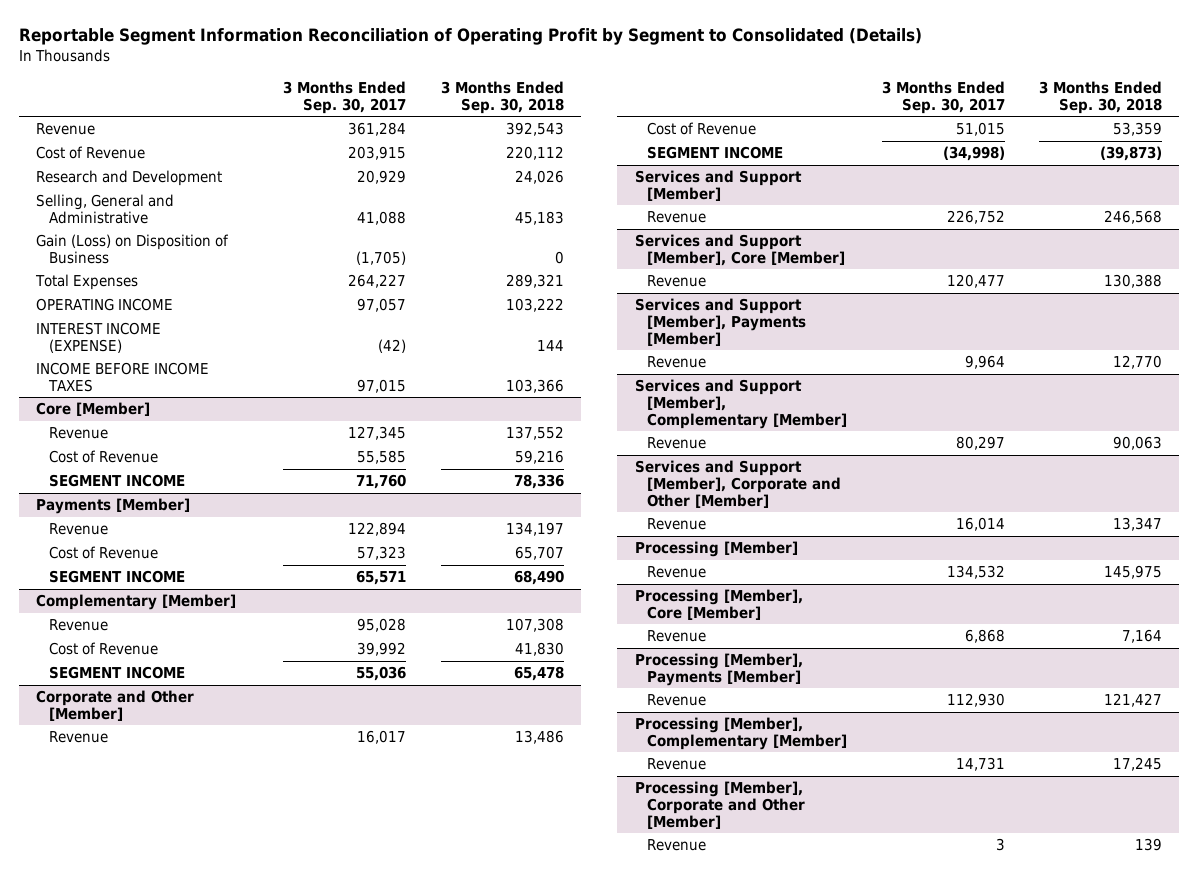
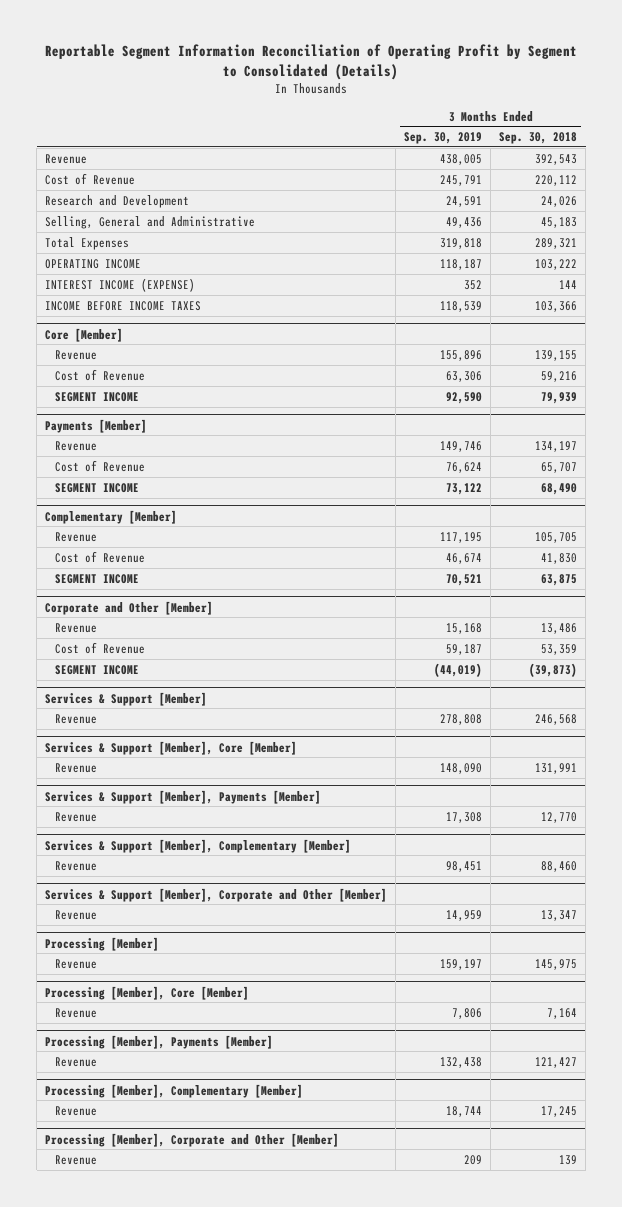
[283,81,407,114] 3 Months Ended Sep. 30, 2017 -> none
none -> [404,132,483,145] Sep. 30, 2019
[35,234,229,265] Gain (Loss) on Disposition of Business -> none
[505,426,564,441] 137,552 -> [535,349,578,361] 139,155
[513,474,564,490] 78,336 -> [541,391,578,404] 79,939
[505,618,564,633] 107,308 -> [535,531,578,543] 105,705
[513,666,564,682] 65,478 -> [541,573,578,586] 63,875
[634,170,802,202] Services and Support [Member] -> [45,691,208,706] Services & Support [Member]
[634,234,846,267] Services and Support [Member], Core [Member] -> [45,740,298,755] Services & Support [Member], Core [Member]
[1104,274,1163,289] 130,388 -> [535,762,578,774] 131,991
[634,298,807,346] Services and Support [Member], Payments [Member] -> [45,789,322,804] Services & Support [Member], Payments [Member]
[634,379,848,429] Services and Support [Member], Complementary [Member] -> [45,838,352,853] Services & Support [Member], Complementary [Member]
[1113,436,1163,451] 90,063 -> [541,860,578,872] 88,460
[634,460,842,508] Services and Support [Member], Corporate and Other [Member] -> [45,887,388,902] Services & Support [Member], Corporate and Other [Member]

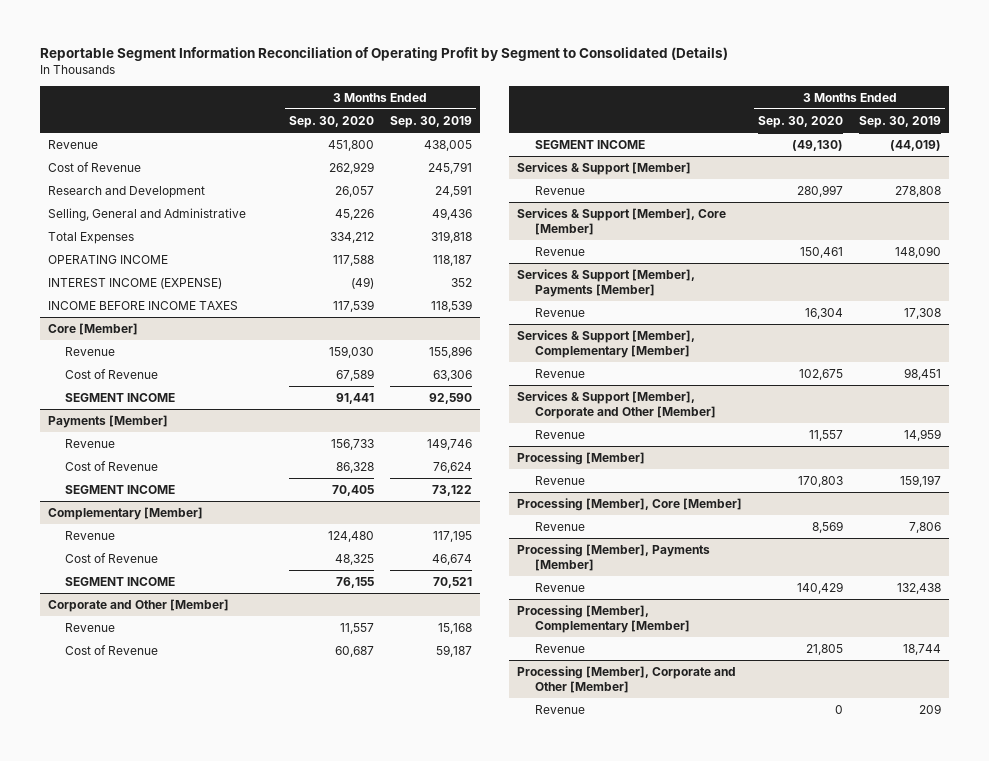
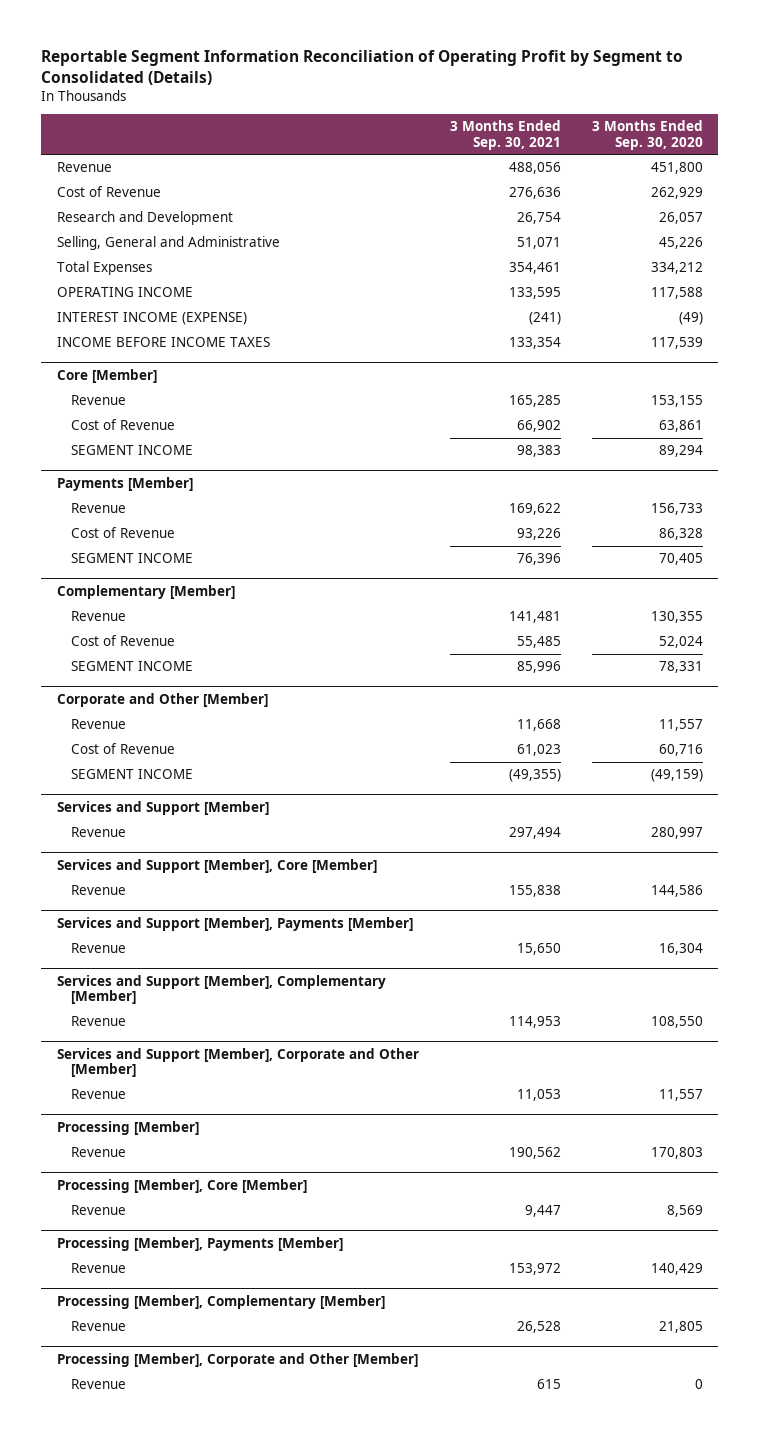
[389,115,472,128] Sep. 30, 2019 -> none
none -> [449,120,561,150] 3 Months Ended Sep. 30, 2021
[328,345,374,358] 159,030 -> [650,395,703,408] 153,155
[335,368,374,381] 67,589 -> [658,420,703,433] 63,861
[335,392,374,404] 91,441 -> [658,445,703,458] 89,294
[327,530,374,542] 124,480 -> [650,611,703,624] 130,355
[334,553,374,565] 48,325 -> [658,636,703,649] 52,024
[335,576,374,588] 76,155 -> [658,661,703,674] 78,331
[334,645,374,657] 60,687 -> [658,744,703,757] 60,716
[792,139,844,151] (49,130) -> [650,769,703,783] (49,159)
[517,161,692,175] Services & Support [Member] -> [56,800,269,815] Services and Support [Member]
[517,207,727,235] Services & Support [Member], Core [Member] -> [56,858,377,873] Services and Support [Member], Core [Member]
[800,246,844,258] 150,461 -> [650,885,703,898] 144,586
[517,268,696,297] Services & Support [Member], Payments [Member] -> [56,916,413,931] Services and Support [Member], Payments [Member]
[517,329,696,358] Services & Support [Member], Complementary [Member] -> [56,974,386,1005] Services and Support [Member], Complementary [Member]
[799,368,844,380] 102,675 -> [650,1016,703,1029] 108,550
[517,390,716,419] Services & Support [Member], Corporate and Other [Member] -> [56,1047,419,1078] Services and Support [Member], Corporate and Other [Member]

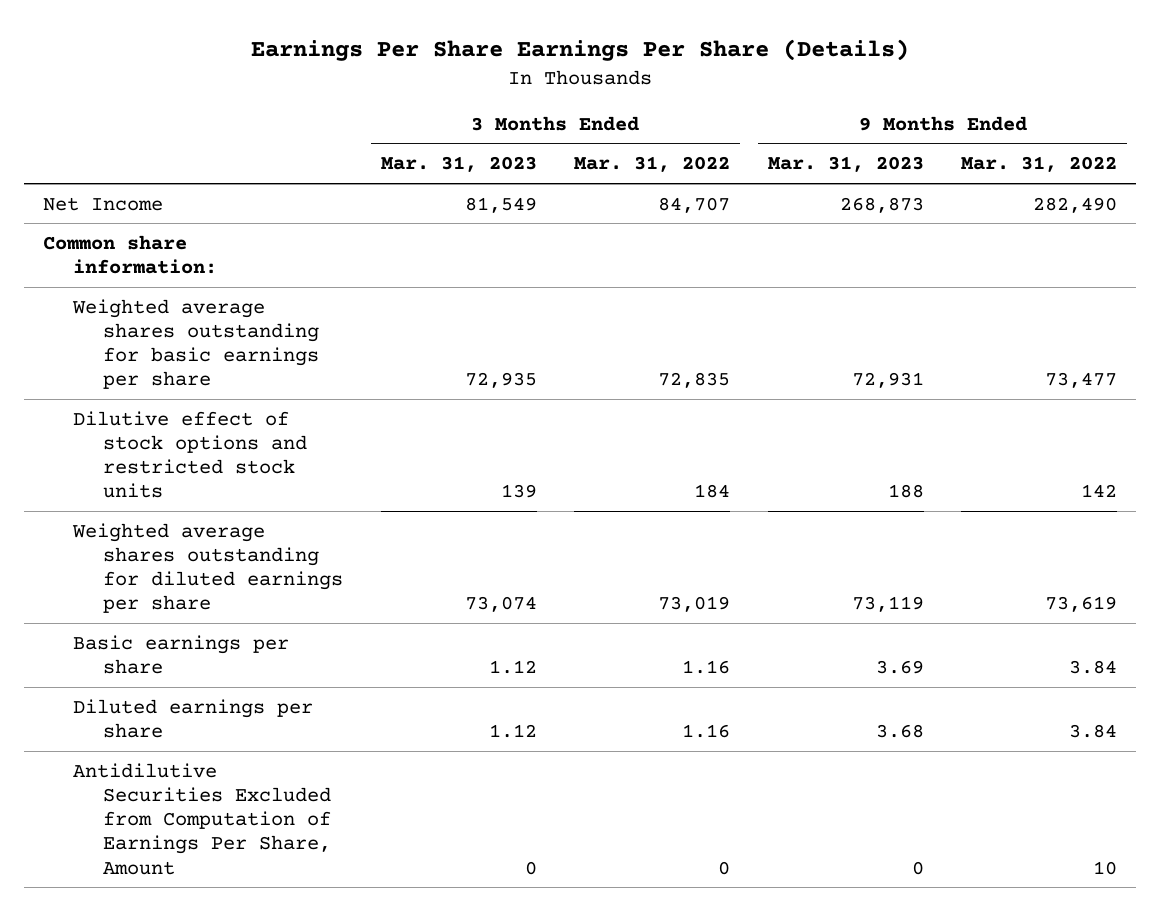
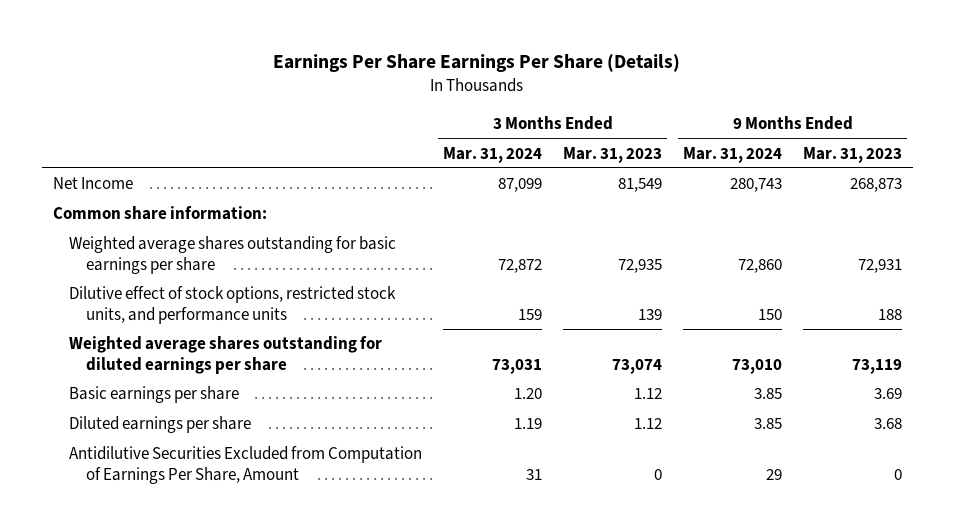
[574,156,731,173] Mar. 31, 2022 -> none
[961,156,1118,173] Mar. 31, 2022 -> none
none -> [443,146,543,163] Mar. 31, 2024
none -> [683,146,783,163] Mar. 31, 2024
[72,410,307,499] Dilutive effect of stock options and restricted stock units -> [69,286,397,325] Dilutive effect of stock options, restricted stock units, and performance units

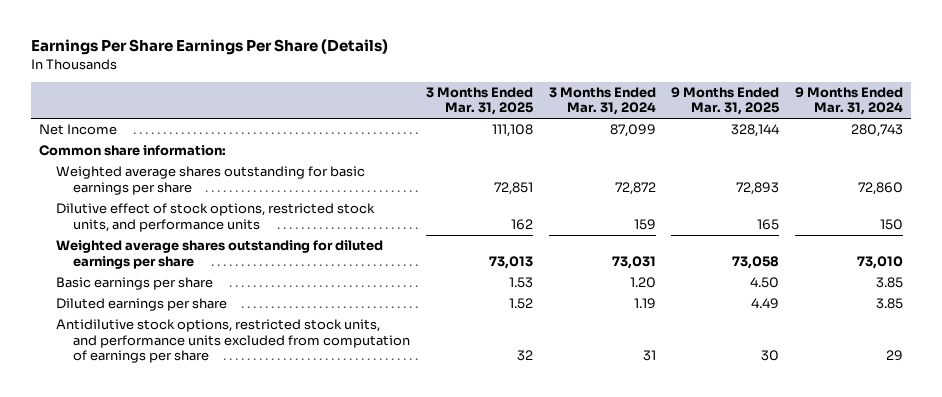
[563,146,663,163] Mar. 31, 2023 -> none
[803,146,903,163] Mar. 31, 2023 -> none
none -> [425,86,533,116] 3 Months Ended Mar. 31, 2025
none -> [671,86,780,116] 9 Months Ended Mar. 31, 2025
[69,446,423,485] Antidilutive Securities Excluded from Computation of Earnings Per Share, Amount -> [56,319,411,364] Antidilutive stock options, restricted stock units, and performance units excluded from computation of earnings per share

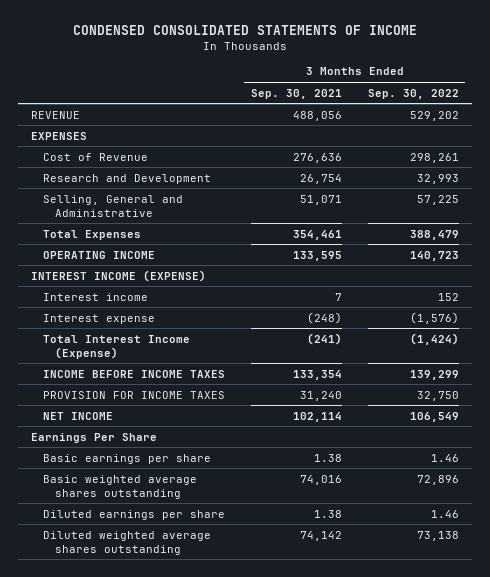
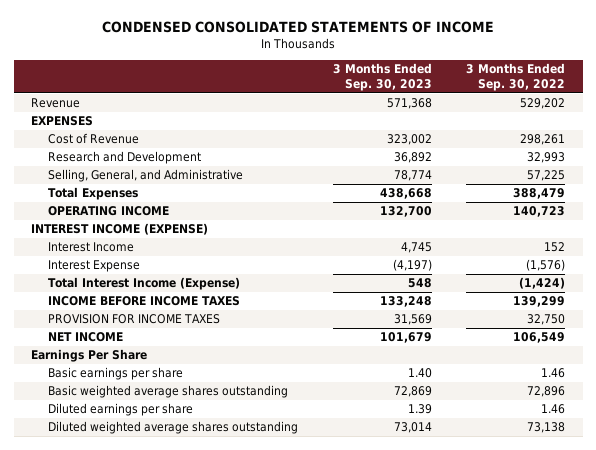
[250,88,342,99] Sep. 30, 2021 -> none
none -> [332,62,432,91] 3 Months Ended Sep. 30, 2023
[30,110,80,119] REVENUE -> [31,98,81,109] Revenue
[42,194,183,217] Selling, General and Administrative -> [48,169,244,183] Selling, General, and Administrative
[42,292,148,301] Interest income -> [48,242,135,253] Interest Income
[42,313,155,324] Interest expense -> [48,260,141,273] Interest Expense

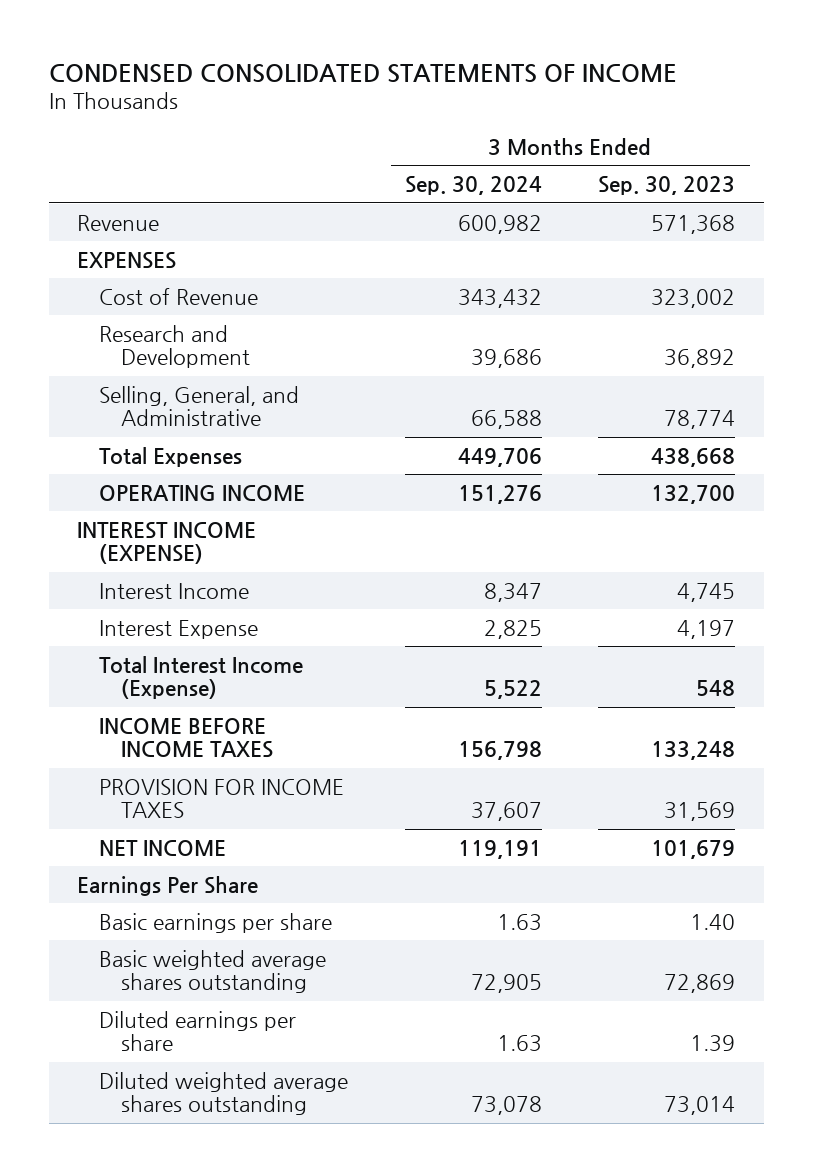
[466,62,566,91] 3 Months Ended Sep. 30, 2022 -> none
none -> [404,176,542,196] Sep. 30, 2024
[392,259,432,272] (4,197) -> [677,619,736,639] 4,197

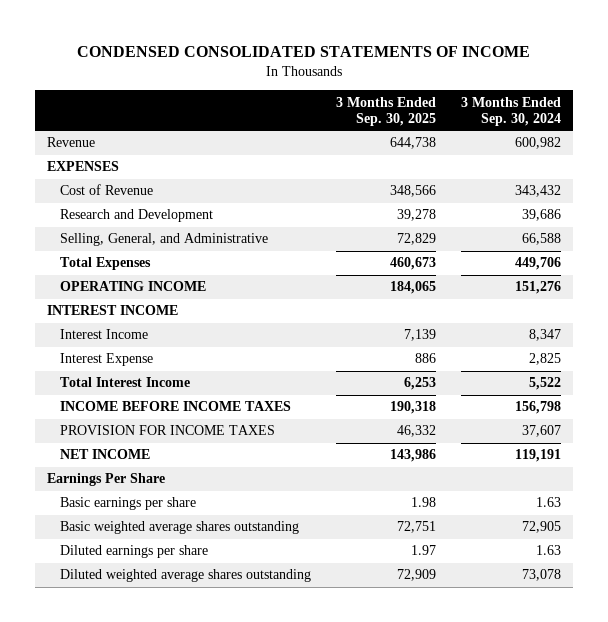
[598,176,736,196] Sep. 30, 2023 -> none
none -> [336,96,437,126] 3 Months Ended Sep. 30, 2025
[77,521,257,565] INTEREST INCOME (EXPENSE) -> [47,305,179,316] INTEREST INCOME
[99,655,304,700] Total Interest Income (Expense) -> [60,377,191,388] Total Interest Income

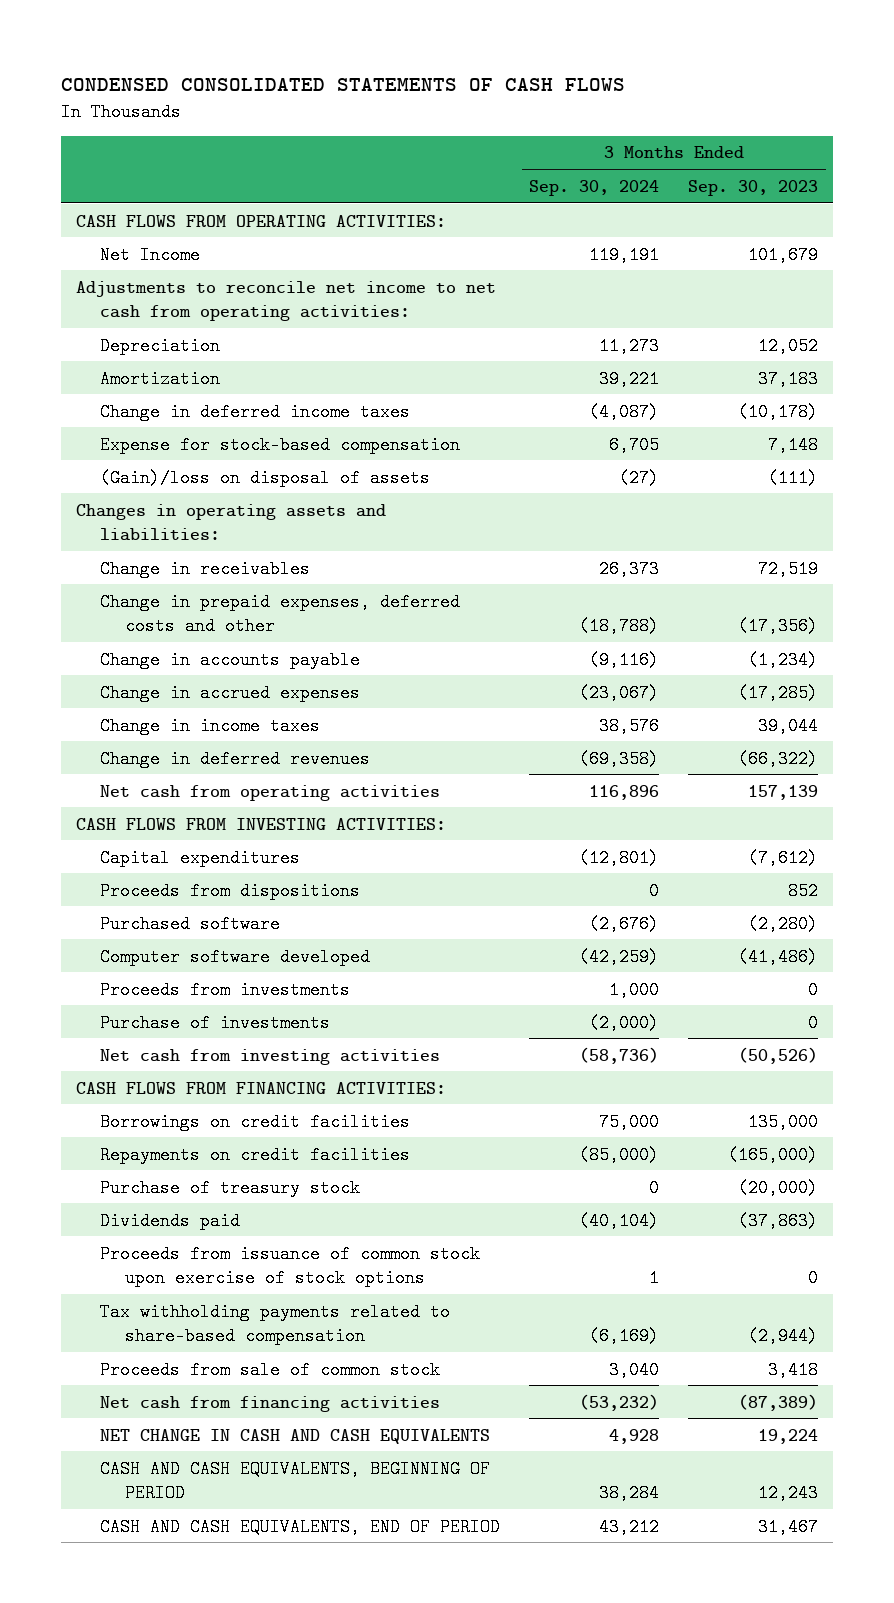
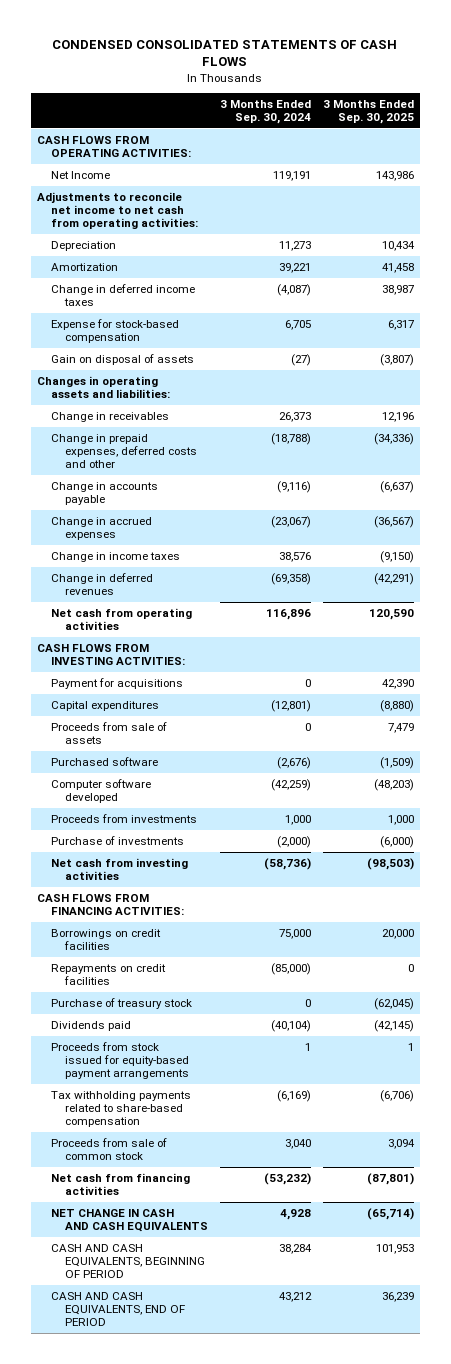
[688,179,819,196] Sep. 30, 2023 -> none
none -> [322,99,414,125] 3 Months Ended Sep. 30, 2025
[100,468,431,487] (Gain)/loss on disposal of assets -> [50,353,194,365] Gain on disposal of assets
none -> [50,677,183,689] Payment for acquisitions
[100,881,361,900] Proceeds from dispositions -> [50,721,167,745] Proceeds from sale of assets
[100,1244,481,1288] Proceeds from issuance of common stock upon exercise of stock options -> [50,1041,189,1080] Proceeds from stock issued for equity-based payment arrangements

